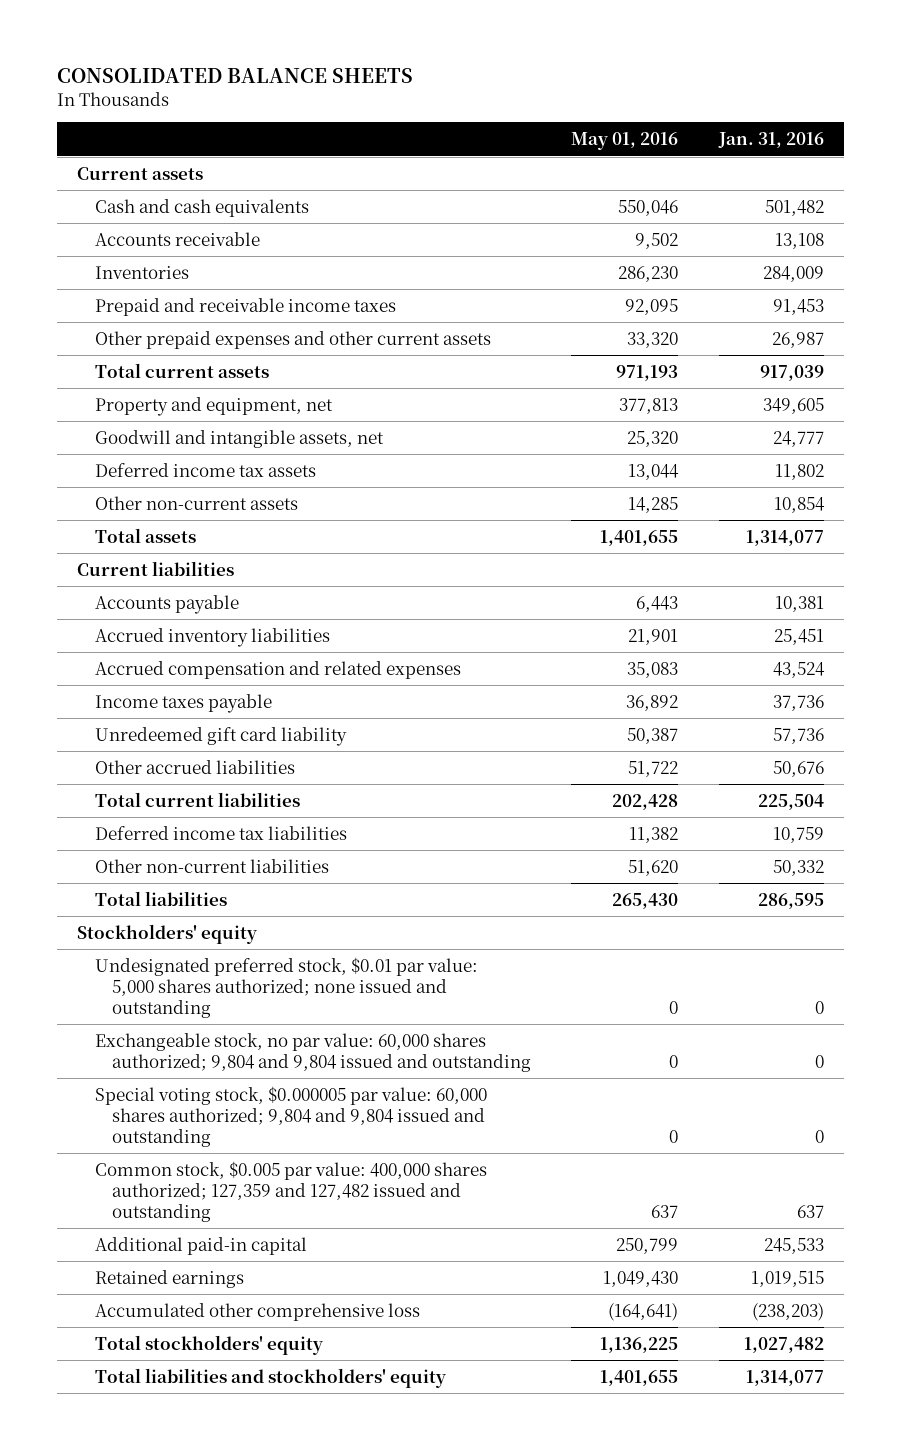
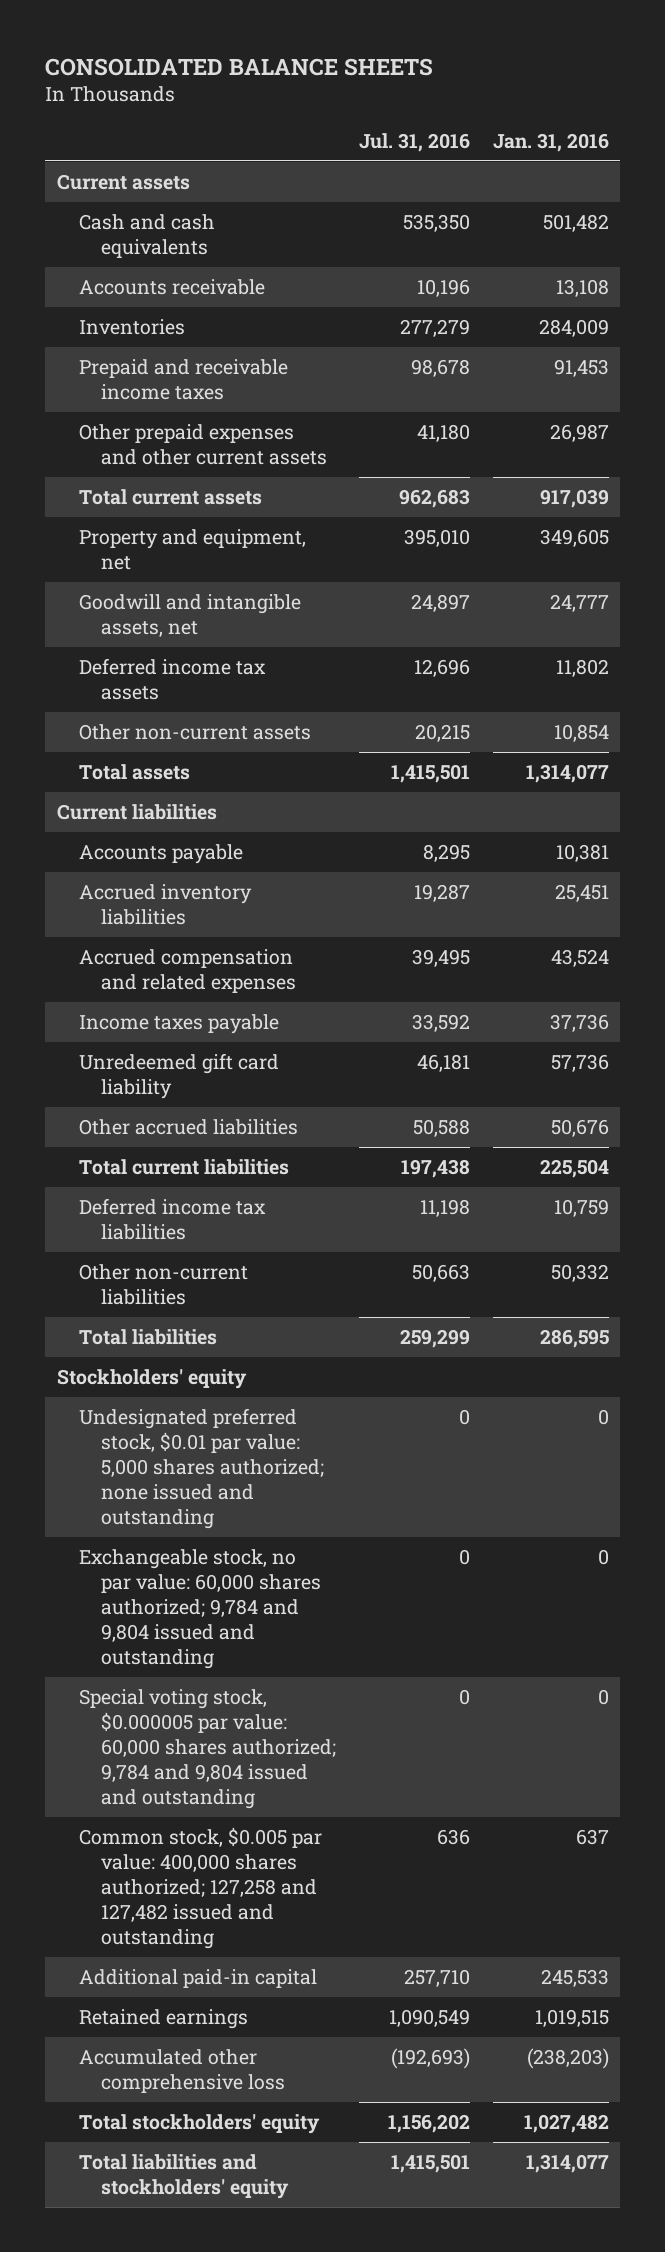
[571,132,679,151] May 01, 2016 -> none
none -> [358,132,470,152] Jul. 31, 2016
[94,1032,531,1072] Exchangeable stock, no par value: 60,000 shares authorized; 9,804 and 9,804 issued and outstanding -> [78,1548,321,1669] Exchangeable stock, no par value: 60,000 shares authorized; 9,784 and 9,804 issued and outstanding
[94,1085,487,1147] Special voting stock, $0.000005 par value: 60,000 shares authorized; 9,804 and 9,804 issued and outstanding -> [78,1688,336,1809] Special voting stock, $0.000005 par value: 60,000 shares authorized; 9,784 and 9,804 issued and outstanding
[94,1160,487,1222] Common stock, $0.005 par value: 400,000 shares authorized; 127,359 and 127,482 issued and outstanding -> [78,1826,322,1949] Common stock, $0.005 par value: 400,000 shares authorized; 127,258 and 127,482 issued and outstanding

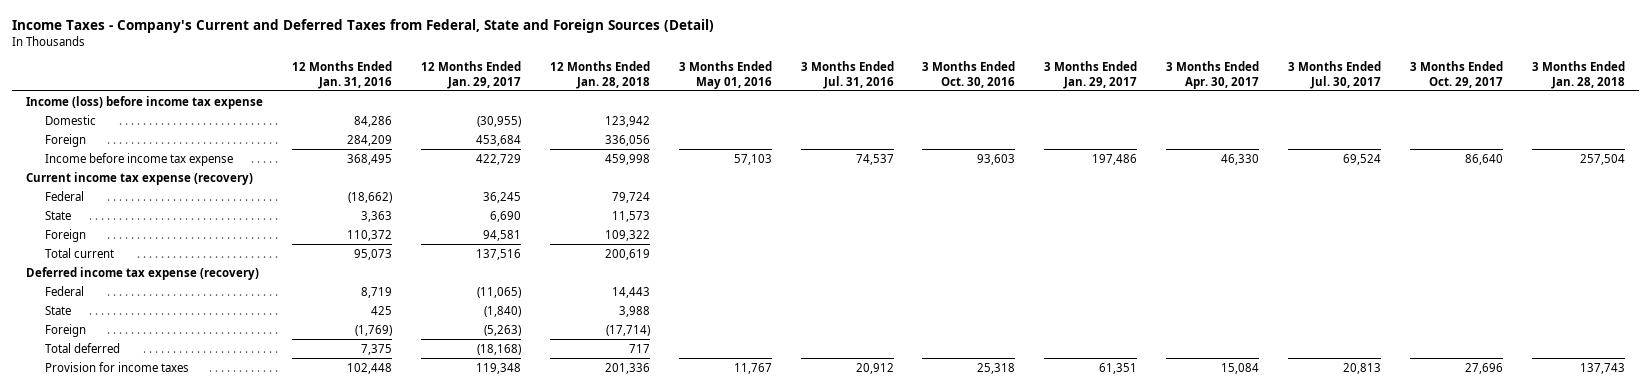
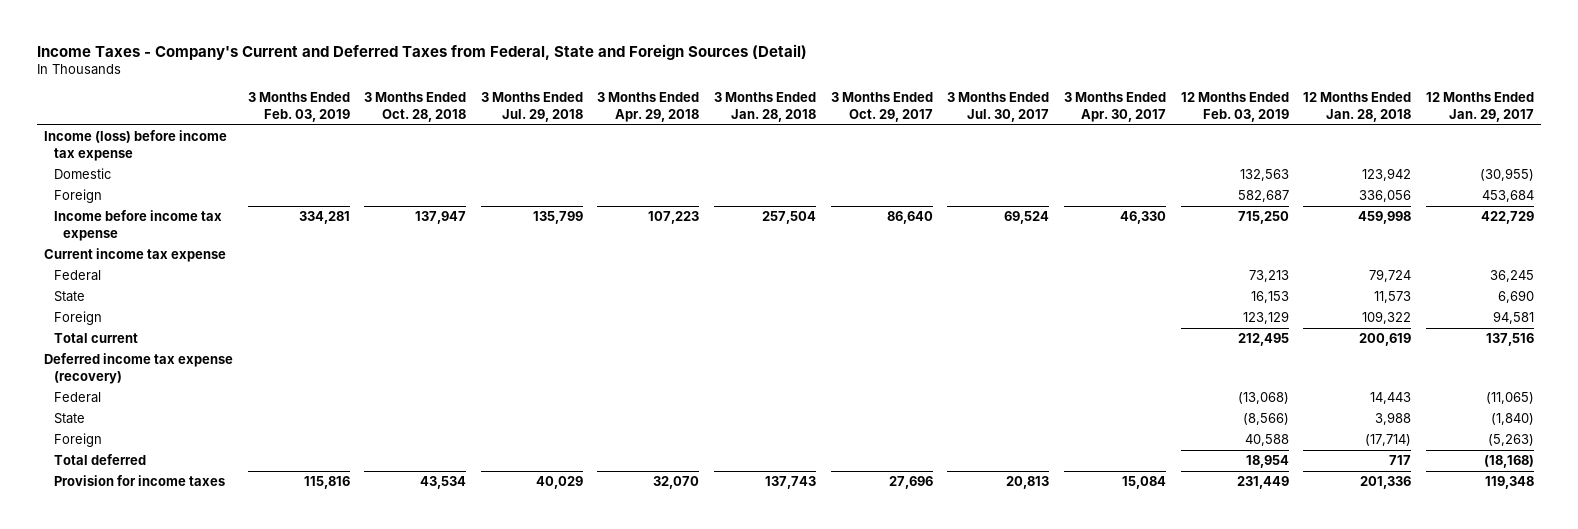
[292,60,393,89] 12 Months Ended Jan. 31, 2016 -> none
[678,60,772,89] 3 Months Ended May 01, 2016 -> none
[800,60,894,89] 3 Months Ended Jul. 31, 2016 -> none
[922,60,1016,88] 3 Months Ended Oct. 30, 2016 -> none
[1044,60,1138,89] 3 Months Ended Jan. 29, 2017 -> none
none -> [247,92,350,122] 3 Months Ended Feb. 03, 2019
none -> [364,92,467,122] 3 Months Ended Oct. 28, 2018
none -> [480,92,583,122] 3 Months Ended Jul. 29, 2018
none -> [597,92,700,122] 3 Months Ended Apr. 29, 2018
none -> [1180,92,1289,122] 12 Months Ended Feb. 03, 2019
[26,171,254,185] Current income tax expense (recovery) -> [43,248,226,263] Current income tax expense

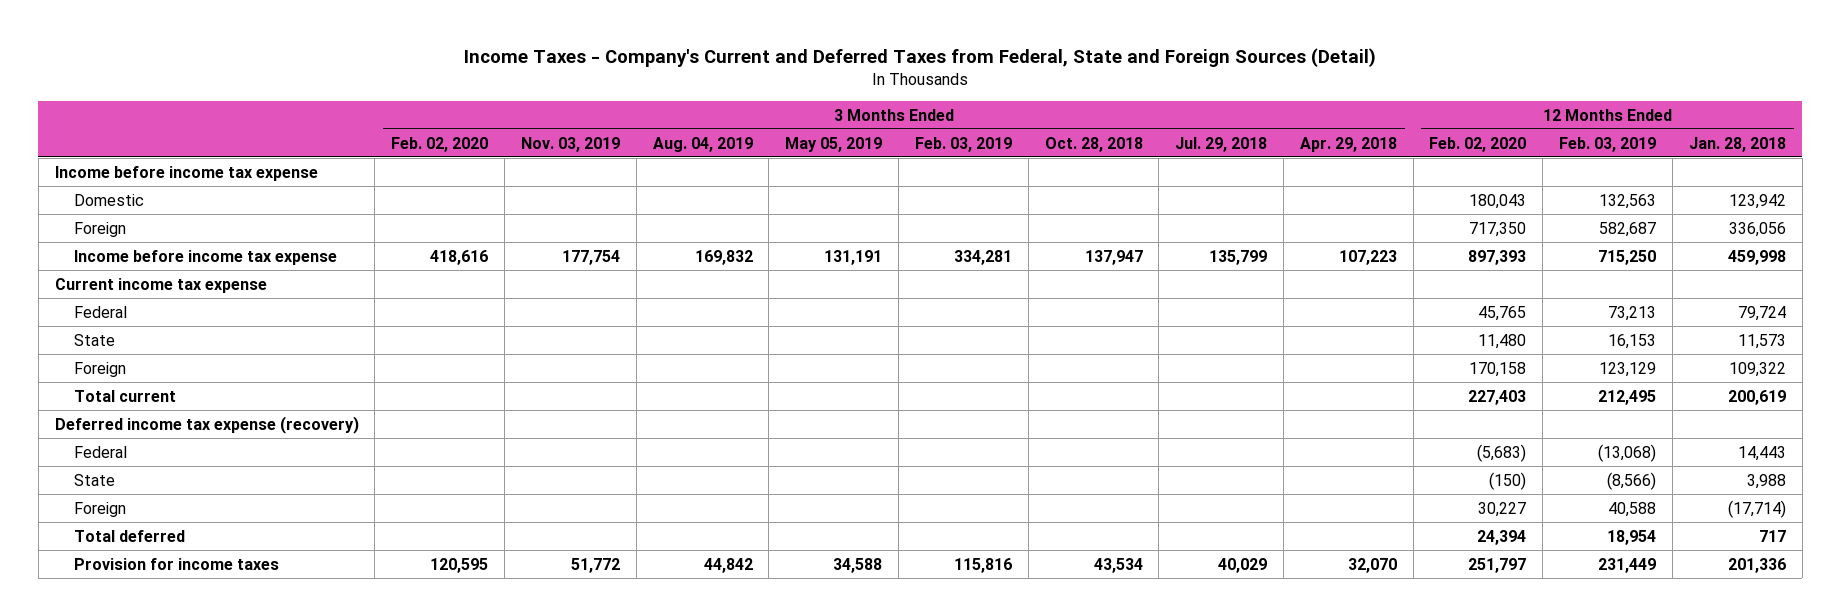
[714,92,817,122] 3 Months Ended Jan. 28, 2018 -> none
[830,92,933,122] 3 Months Ended Oct. 29, 2017 -> none
[947,92,1050,122] 3 Months Ended Jul. 30, 2017 -> none
[1064,92,1167,122] 3 Months Ended Apr. 30, 2017 -> none
[1425,92,1534,122] 12 Months Ended Jan. 29, 2017 -> none
none -> [391,136,489,152] Feb. 02, 2020
none -> [520,136,620,152] Nov. 03, 2019
none -> [652,136,753,152] Aug. 04, 2019
none -> [785,136,883,152] May 05, 2019
none -> [1429,136,1527,152] Feb. 02, 2020
[43,130,227,161] Income (loss) before income tax expense -> [54,165,318,181] Income before income tax expense

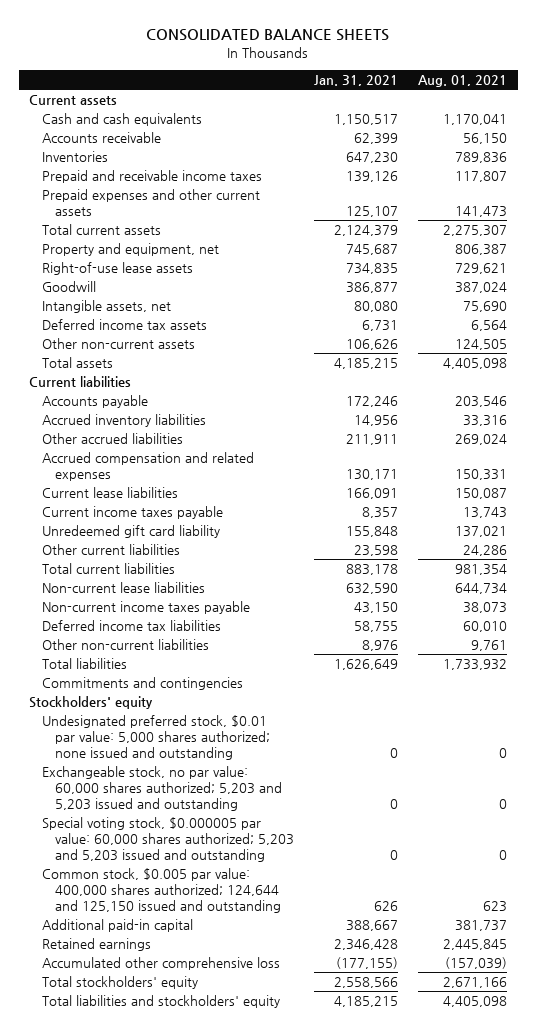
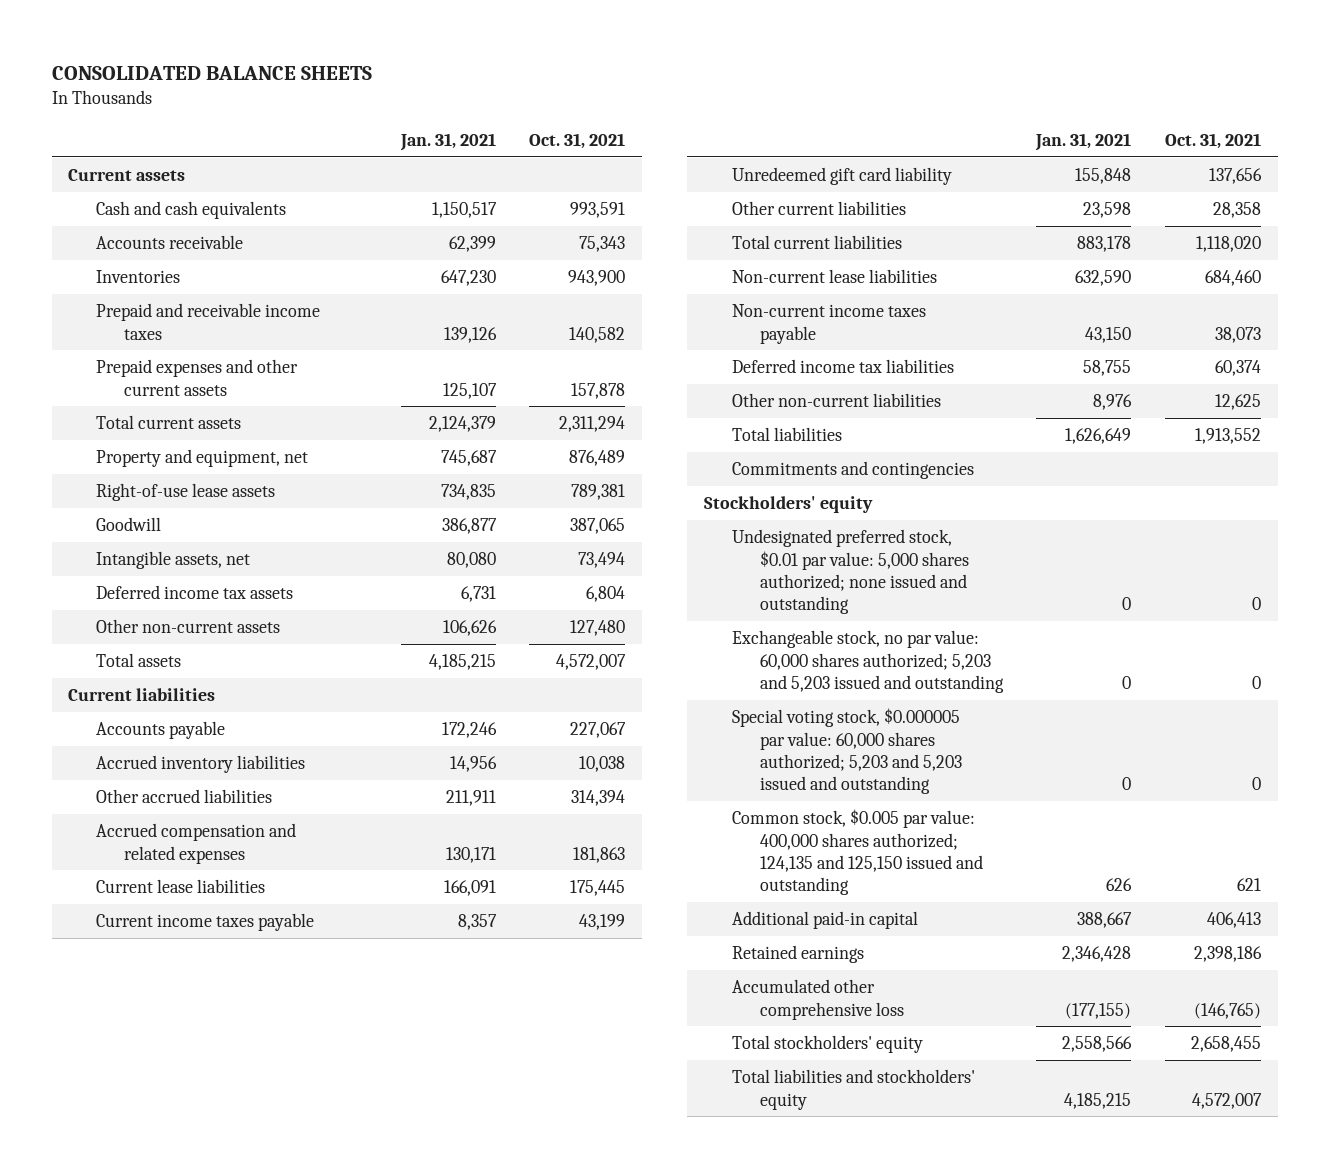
[418,74,508,87] Aug. 01, 2021 -> none
none -> [529,132,626,149] Oct. 31, 2021
[41,868,282,914] Common stock, $0.005 par value: 400,000 shares authorized; 124,644 and 125,150 issued and outstanding -> [732,809,983,896] Common stock, $0.005 par value: 400,000 shares authorized; 124,135 and 125,150 issued and outstanding

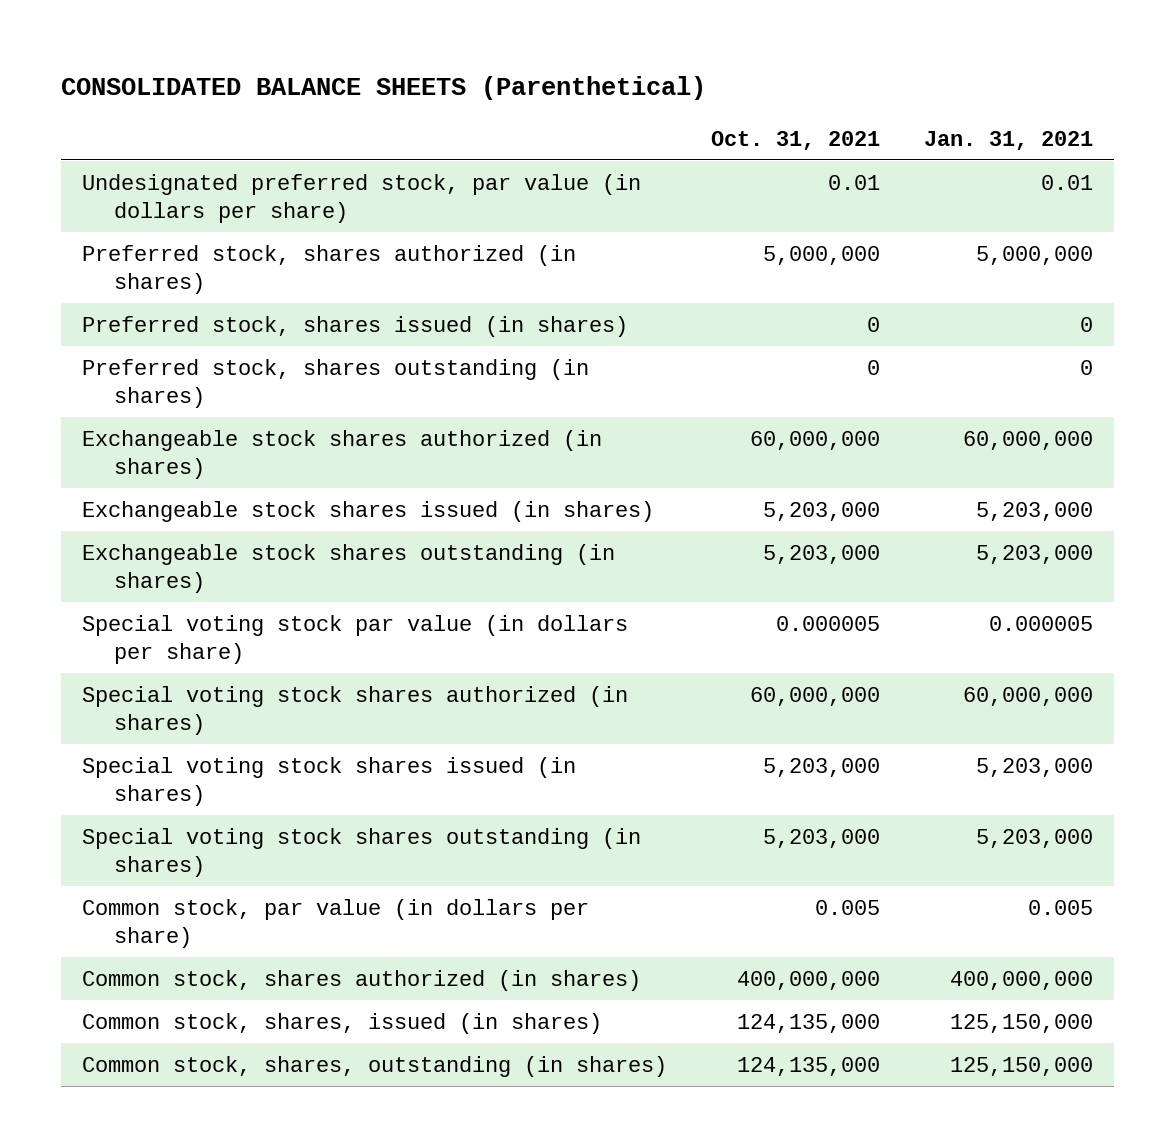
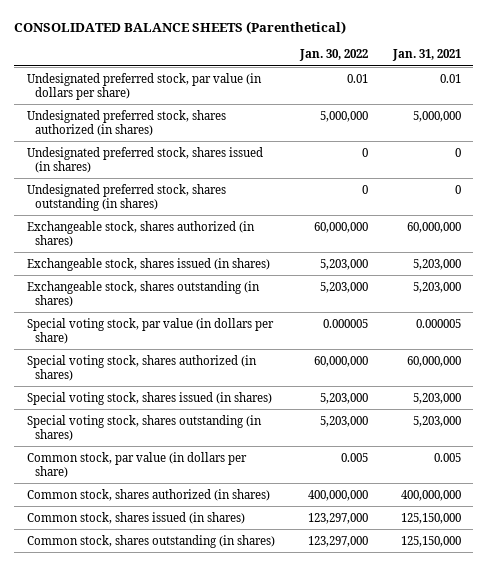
[710,130,880,150] Oct. 31, 2021 -> none
none -> [298,49,368,62] Jan. 30, 2022
[82,244,577,294] Preferred stock, shares authorized (in shares) -> [26,109,226,136] Undesignated preferred stock, shares authorized (in shares)
[82,315,629,337] Preferred stock, shares issued (in shares) -> [26,146,263,173] Undesignated preferred stock, shares issued (in shares)
[82,358,590,408] Preferred stock, shares outstanding (in shares) -> [26,183,226,211] Undesignated preferred stock, shares outstanding (in shares)
[82,429,603,479] Exchangeable stock shares authorized (in shares) -> [26,220,255,247] Exchangeable stock, shares authorized (in shares)
[82,500,655,522] Exchangeable stock shares issued (in shares) -> [26,257,270,271] Exchangeable stock, shares issued (in shares)
[82,543,616,593] Exchangeable stock shares outstanding (in shares) -> [26,280,260,307] Exchangeable stock, shares outstanding (in shares)
[82,614,629,664] Special voting stock par value (in dollars per share) -> [26,317,274,344] Special voting stock, par value (in dollars per share)
[82,685,629,735] Special voting stock shares authorized (in shares) -> [26,354,257,381] Special voting stock, shares authorized (in shares)
[82,756,577,806] Special voting stock shares issued (in shares) -> [26,391,272,405] Special voting stock, shares issued (in shares)
[82,827,642,877] Special voting stock shares outstanding (in shares) -> [26,414,262,441] Special voting stock, shares outstanding (in shares)
[82,1012,603,1034] Common stock, shares, issued (in shares) -> [26,511,245,524] Common stock, shares issued (in shares)
[82,1055,668,1077] Common stock, shares, outstanding (in shares) -> [26,534,275,548] Common stock, shares outstanding (in shares)

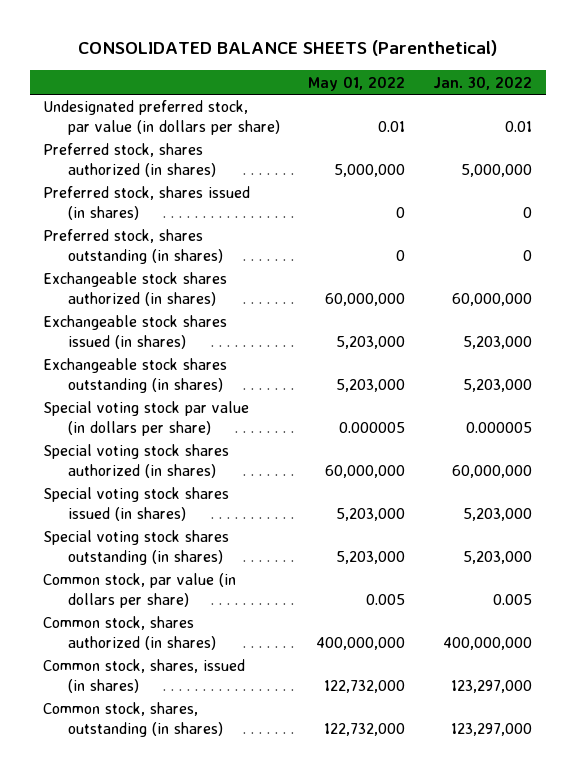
[391,49,461,62] Jan. 31, 2021 -> none
none -> [308,75,406,91] May 01, 2022
[26,109,226,136] Undesignated preferred stock, shares authorized (in shares) -> [43,143,217,177] Preferred stock, shares authorized (in shares)
[26,146,263,173] Undesignated preferred stock, shares issued (in shares) -> [43,186,251,220] Preferred stock, shares issued (in shares)
[26,183,226,211] Undesignated preferred stock, shares outstanding (in shares) -> [43,229,224,264] Preferred stock, shares outstanding (in shares)
[26,220,255,247] Exchangeable stock, shares authorized (in shares) -> [43,272,228,306] Exchangeable stock shares authorized (in shares)
[26,257,270,271] Exchangeable stock, shares issued (in shares) -> [43,315,228,349] Exchangeable stock shares issued (in shares)
[26,280,260,307] Exchangeable stock, shares outstanding (in shares) -> [43,358,228,393] Exchangeable stock shares outstanding (in shares)
[26,317,274,344] Special voting stock, par value (in dollars per share) -> [43,401,250,436] Special voting stock par value (in dollars per share)
[26,354,257,381] Special voting stock, shares authorized (in shares) -> [43,444,230,478] Special voting stock shares authorized (in shares)
[26,391,272,405] Special voting stock, shares issued (in shares) -> [43,487,230,521] Special voting stock shares issued (in shares)
[26,414,262,441] Special voting stock, shares outstanding (in shares) -> [43,530,230,565] Special voting stock shares outstanding (in shares)
[26,511,245,524] Common stock, shares issued (in shares) -> [43,659,246,693] Common stock, shares, issued (in shares)
[26,534,275,548] Common stock, shares outstanding (in shares) -> [43,702,224,737] Common stock, shares, outstanding (in shares)

